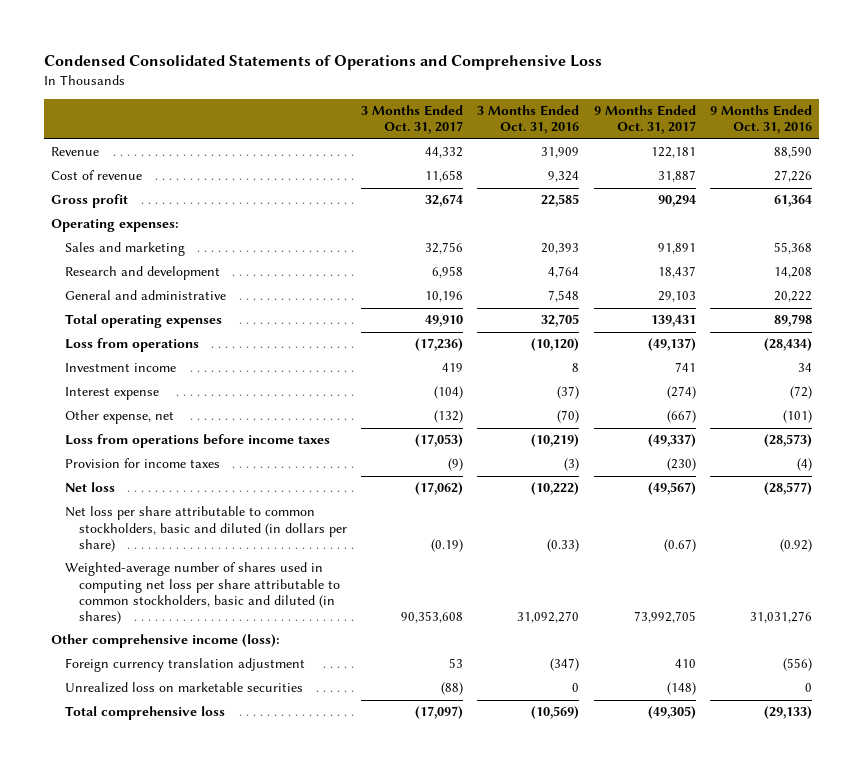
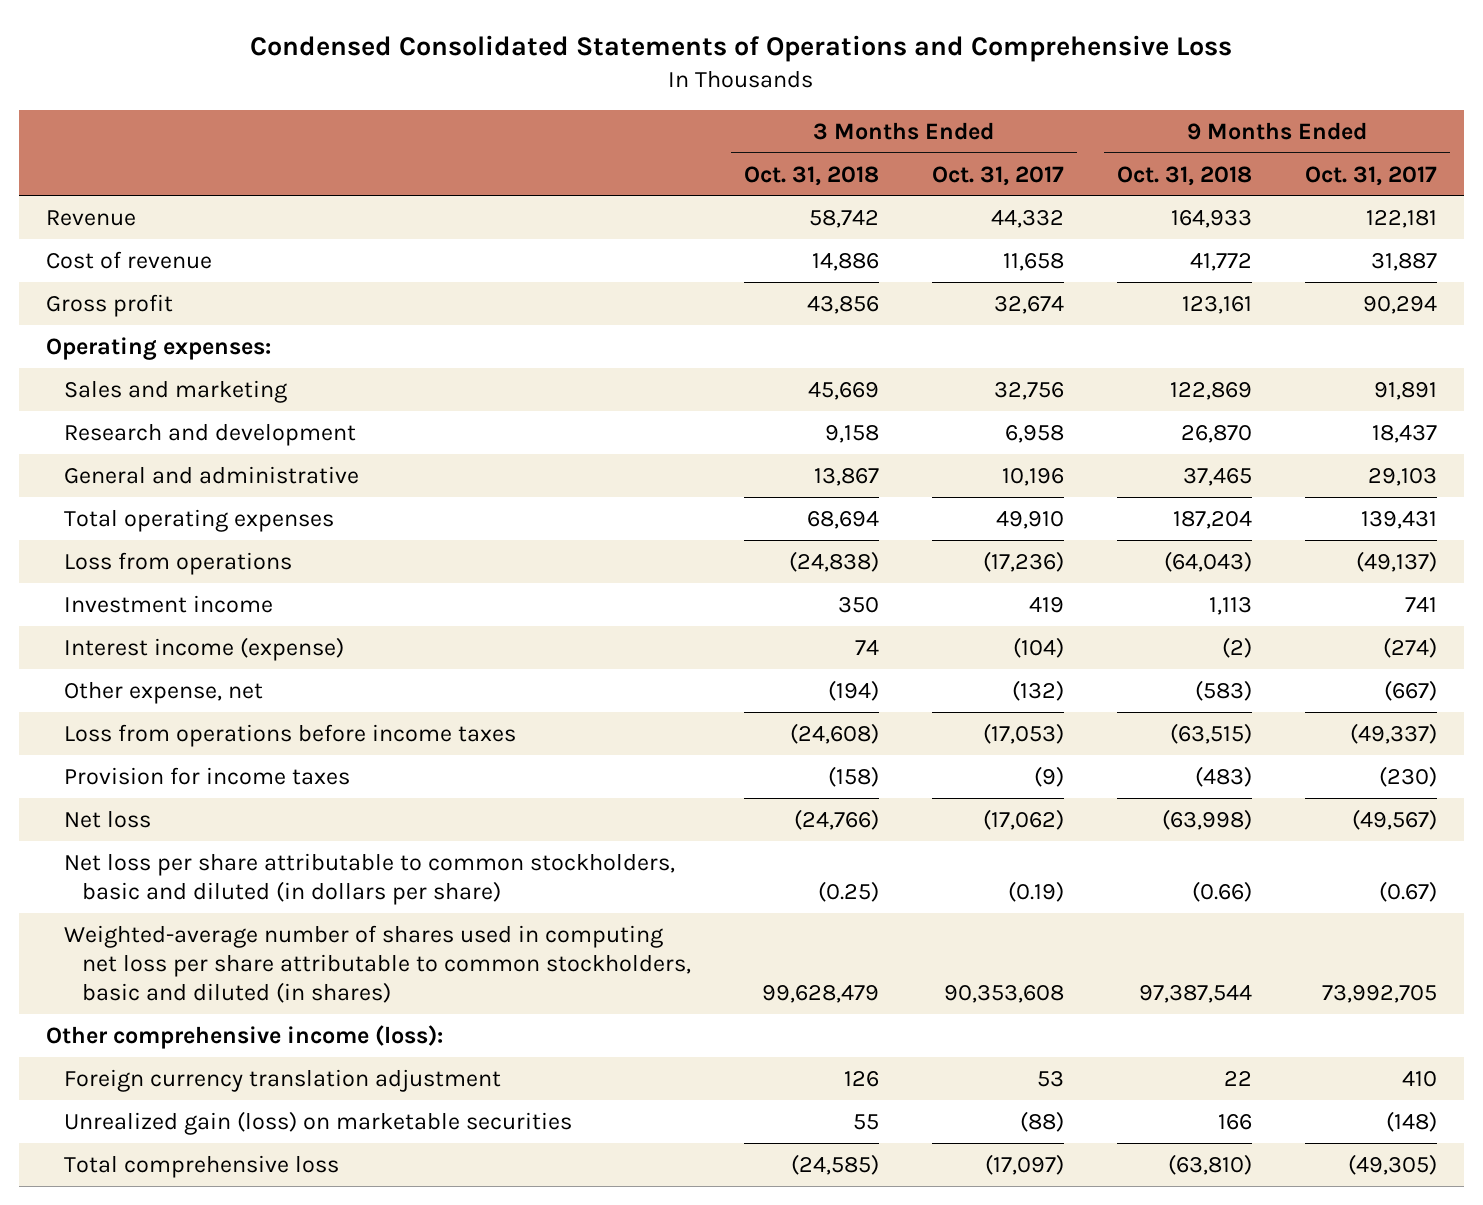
[477,105,580,135] 3 Months Ended Oct. 31, 2016 -> none
[709,105,812,135] 9 Months Ended Oct. 31, 2016 -> none
none -> [743,165,879,186] Oct. 31, 2018
none -> [1117,165,1253,186] Oct. 31, 2018
[65,387,160,401] Interest expense -> [63,636,344,661] Interest income (expense)
[65,682,304,694] Unrealized loss on marketable securities -> [63,1110,572,1135] Unrealized gain (loss) on marketable securities

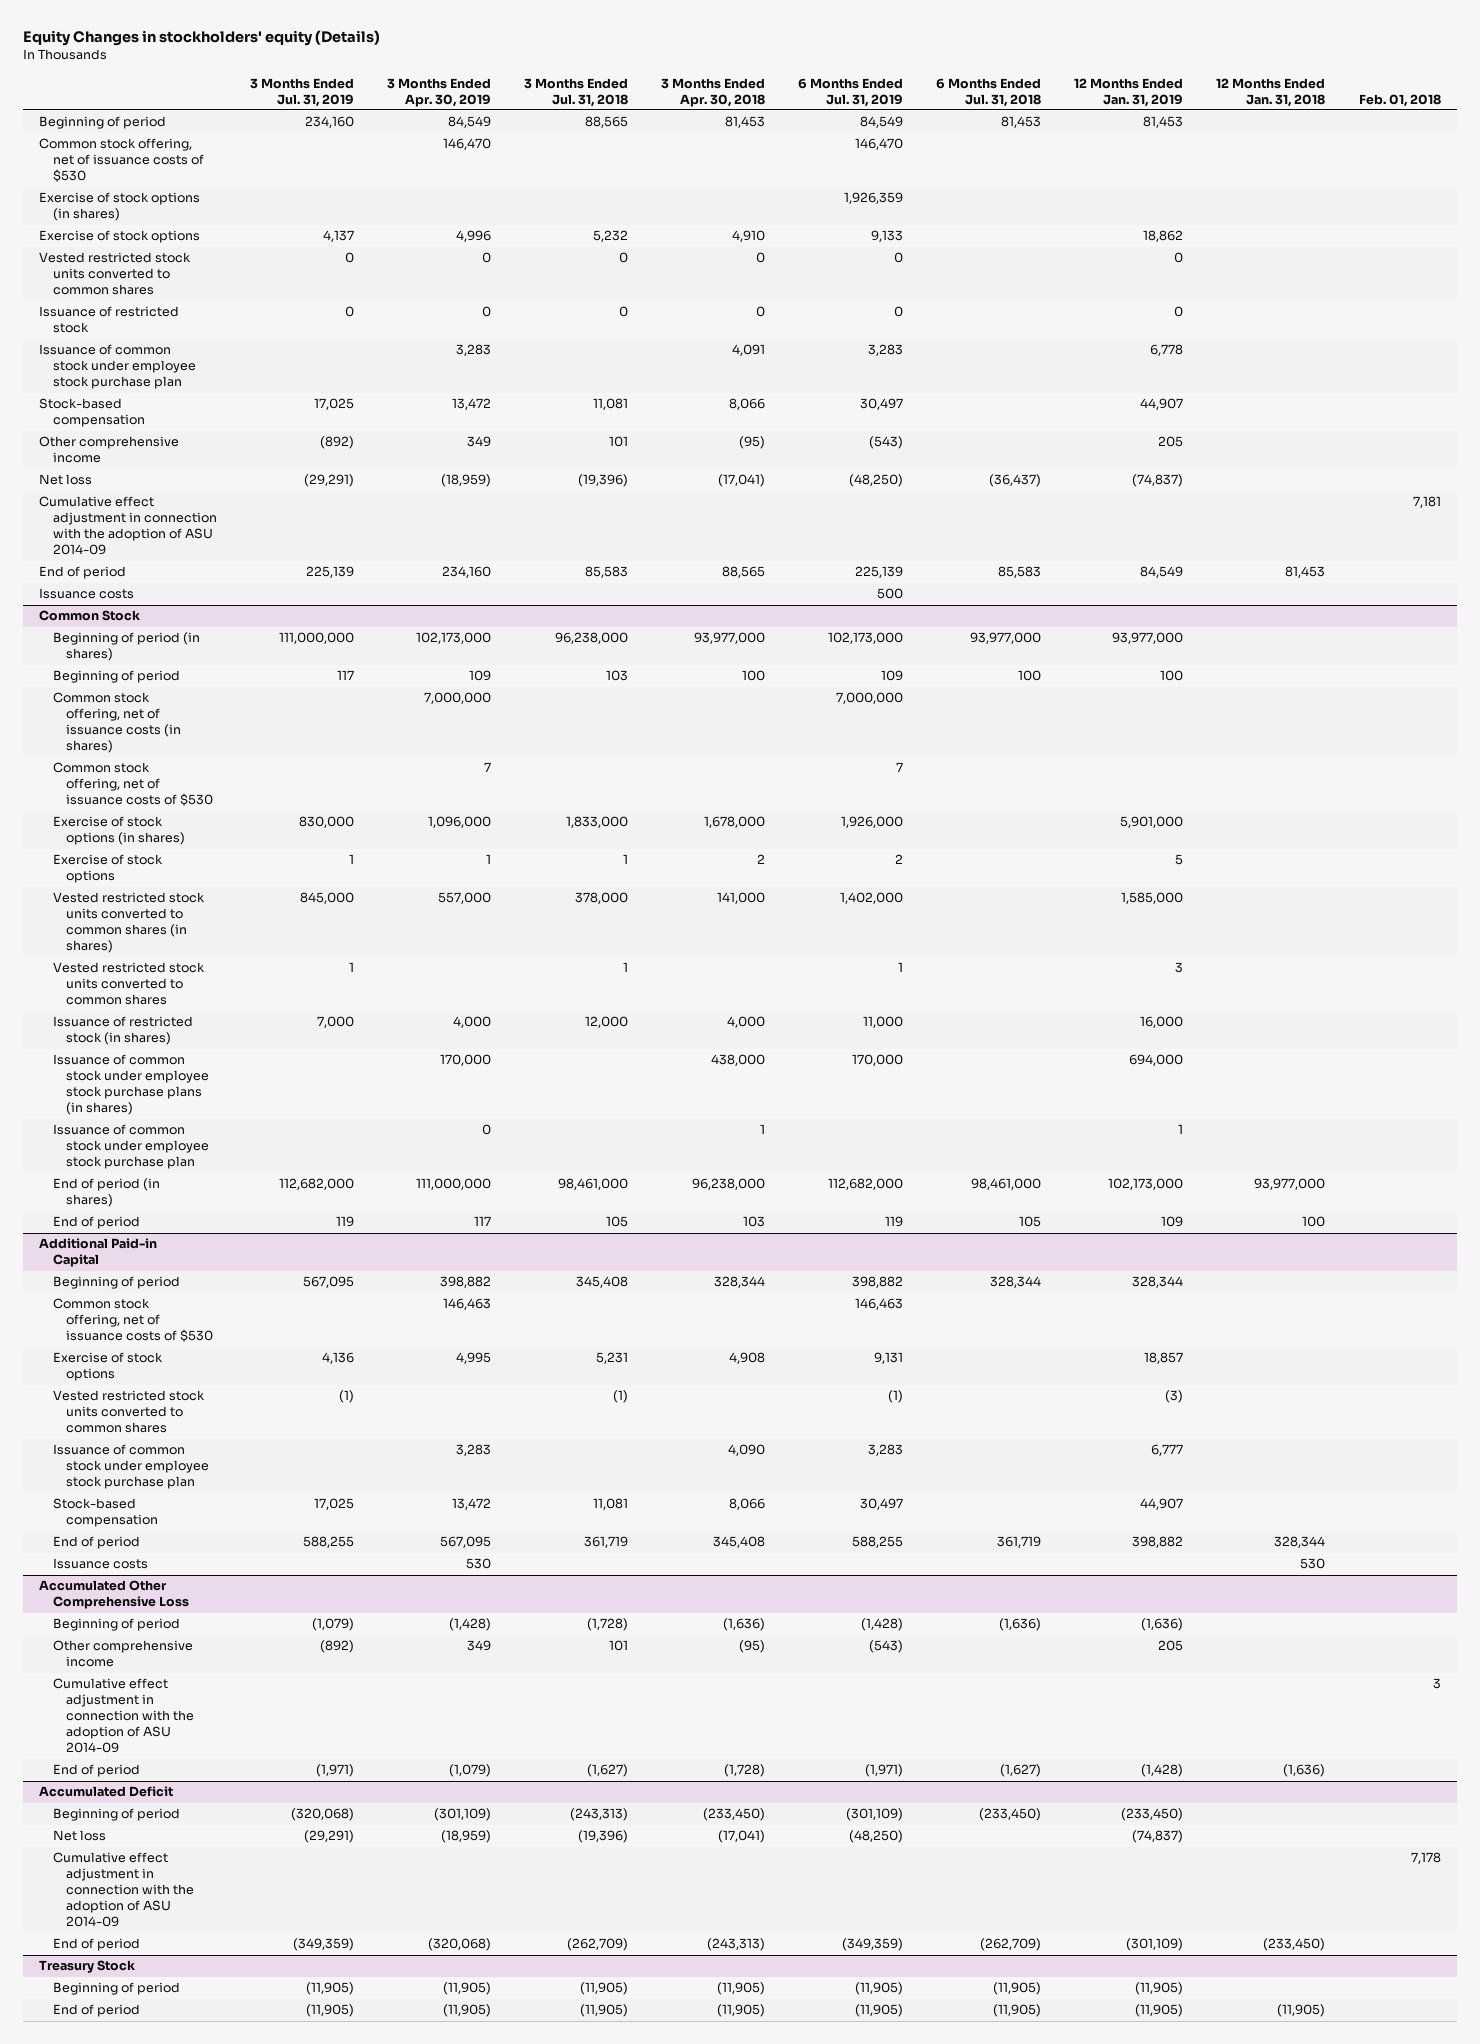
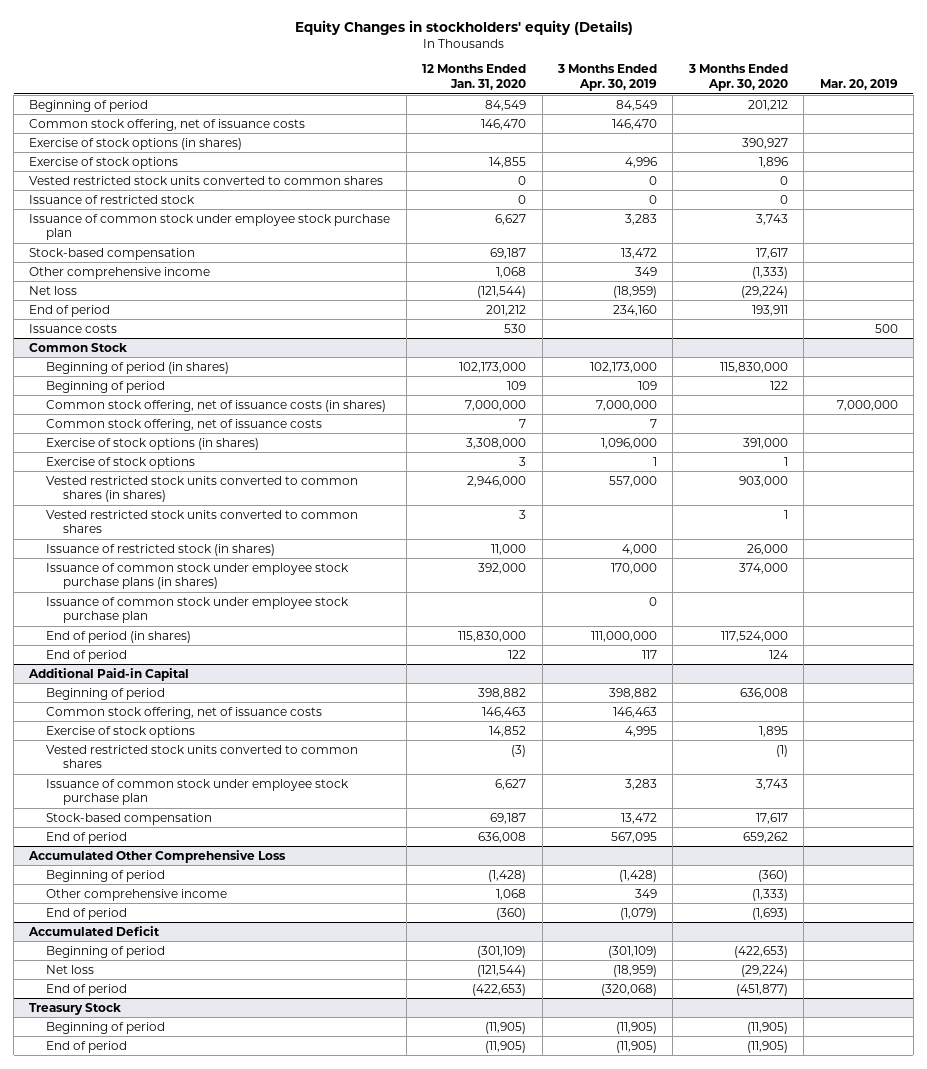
[249,77,354,107] 3 Months Ended Jul. 31, 2019 -> none
[523,77,628,107] 3 Months Ended Jul. 31, 2018 -> none
[661,77,766,107] 3 Months Ended Apr. 30, 2018 -> none
[798,77,904,107] 6 Months Ended Jul. 31, 2019 -> none
[936,77,1042,107] 6 Months Ended Jul. 31, 2018 -> none
[1074,77,1184,107] 12 Months Ended Jan. 31, 2019 -> none
[1216,77,1326,107] 12 Months Ended Jan. 31, 2018 -> none
[1358,93,1441,107] Feb. 01, 2018 -> none
none -> [422,64,527,91] 12 Months Ended Jan. 31, 2020
none -> [687,64,788,92] 3 Months Ended Apr. 30, 2020
none -> [819,79,898,91] Mar. 20, 2019
[39,138,204,183] Common stock offering, net of issuance costs of $530 -> [29,118,306,131] Common stock offering, net of issuance costs
[39,496,217,556] Cumulative effect adjustment in connection with the adoption of ASU 2014-09 -> none
[52,762,213,807] Common stock offering, net of issuance costs of $530 -> [46,418,323,431] Common stock offering, net of issuance costs
[52,1298,213,1343] Common stock offering, net of issuance costs of $530 -> [46,706,323,719] Common stock offering, net of issuance costs
[52,1558,148,1570] Issuance costs -> none
[52,1678,194,1754] Cumulative effect adjustment in connection with the adoption of ASU 2014-09 -> none
[52,1852,194,1928] Cumulative effect adjustment in connection with the adoption of ASU 2014-09 -> none

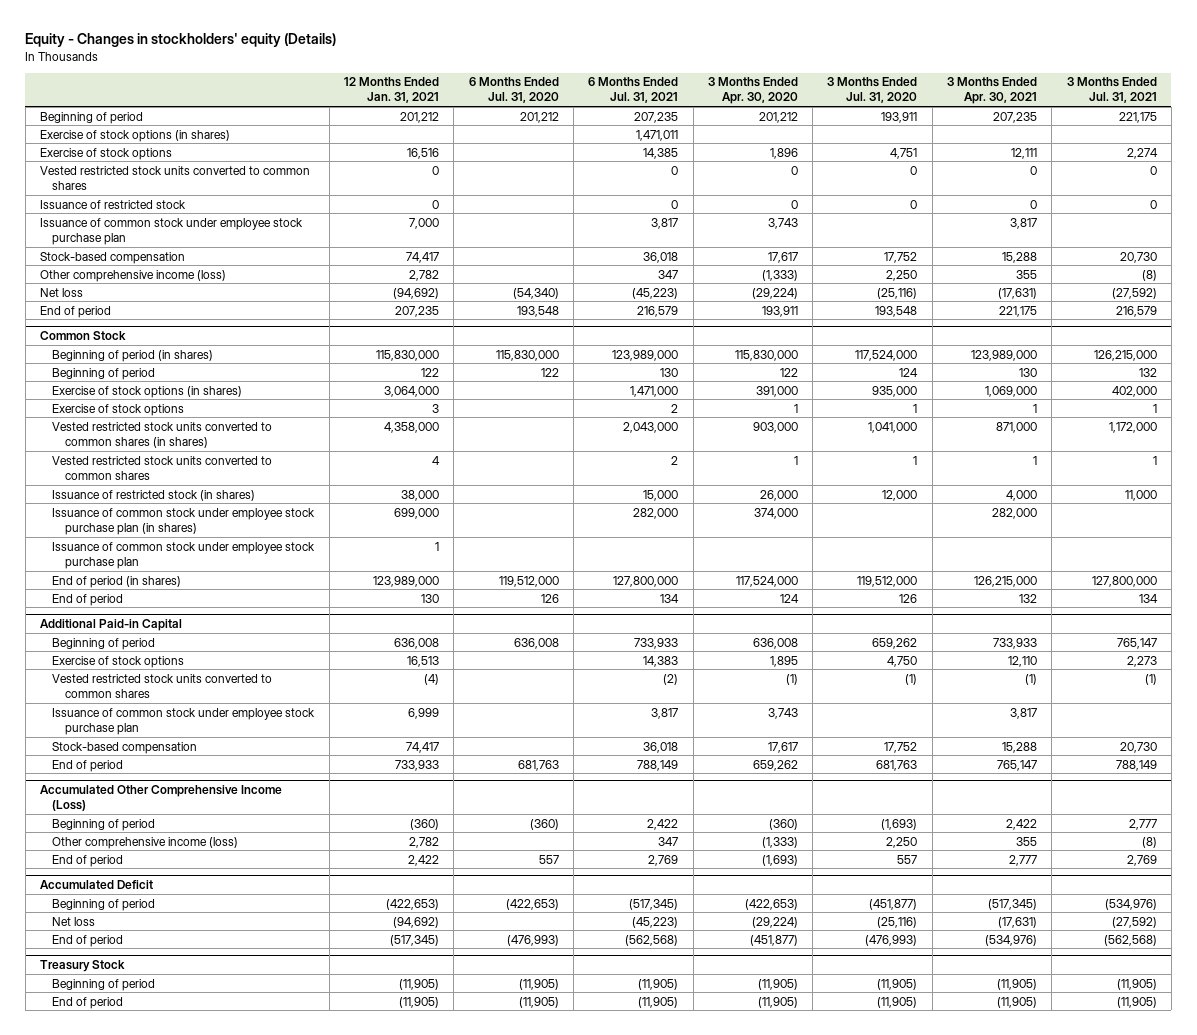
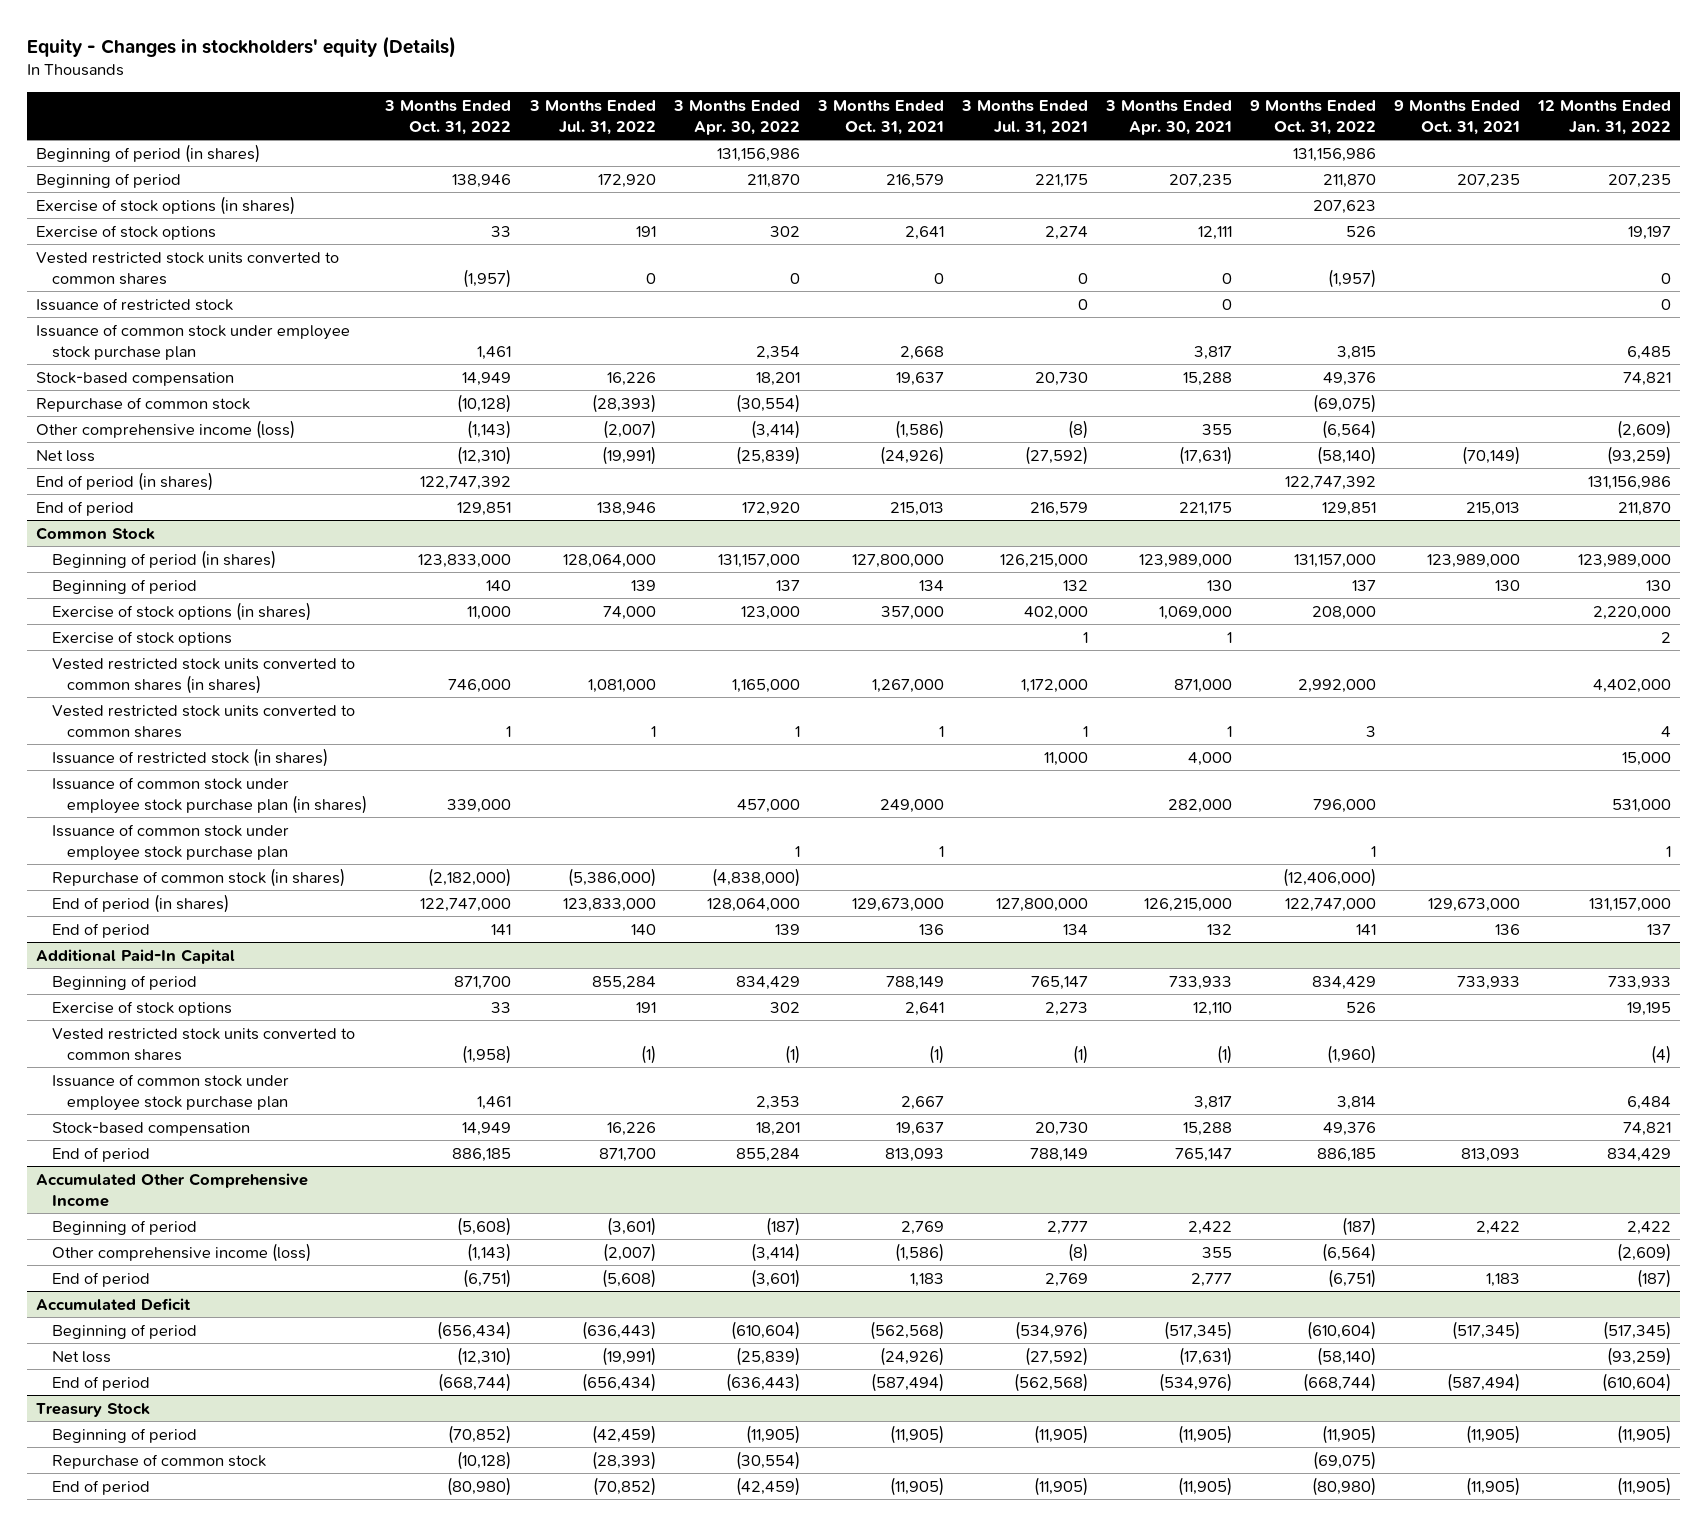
[344,77,440,104] 12 Months Ended Jan. 31, 2021 -> none
[468,77,559,104] 6 Months Ended Jul. 31, 2020 -> none
[588,77,679,104] 6 Months Ended Jul. 31, 2021 -> none
[707,77,798,105] 3 Months Ended Apr. 30, 2020 -> none
[827,77,918,104] 3 Months Ended Jul. 31, 2020 -> none
none -> [384,99,512,136] 3 Months Ended Oct. 31, 2022
none -> [528,99,656,136] 3 Months Ended Jul. 31, 2022
none -> [672,99,800,136] 3 Months Ended Apr. 30, 2022
none -> [816,99,944,136] 3 Months Ended Oct. 31, 2021
none -> [1249,99,1376,136] 9 Months Ended Oct. 31, 2022
none -> [1393,99,1520,136] 9 Months Ended Oct. 31, 2021
none -> [1537,99,1672,136] 12 Months Ended Jan. 31, 2022
none -> [35,143,260,163] Beginning of period (in shares)
none -> [35,396,250,412] Repurchase of common stock
none -> [35,471,213,491] End of period (in shares)
none -> [51,867,345,887] Repurchase of common stock (in shares)
[40,619,183,632] Additional Paid-in Capital -> [35,948,235,964] Additional Paid-In Capital
[40,785,283,812] Accumulated Other Comprehensive Income (Loss) -> [35,1172,308,1208] Accumulated Other Comprehensive Income
none -> [51,1453,266,1469] Repurchase of common stock

